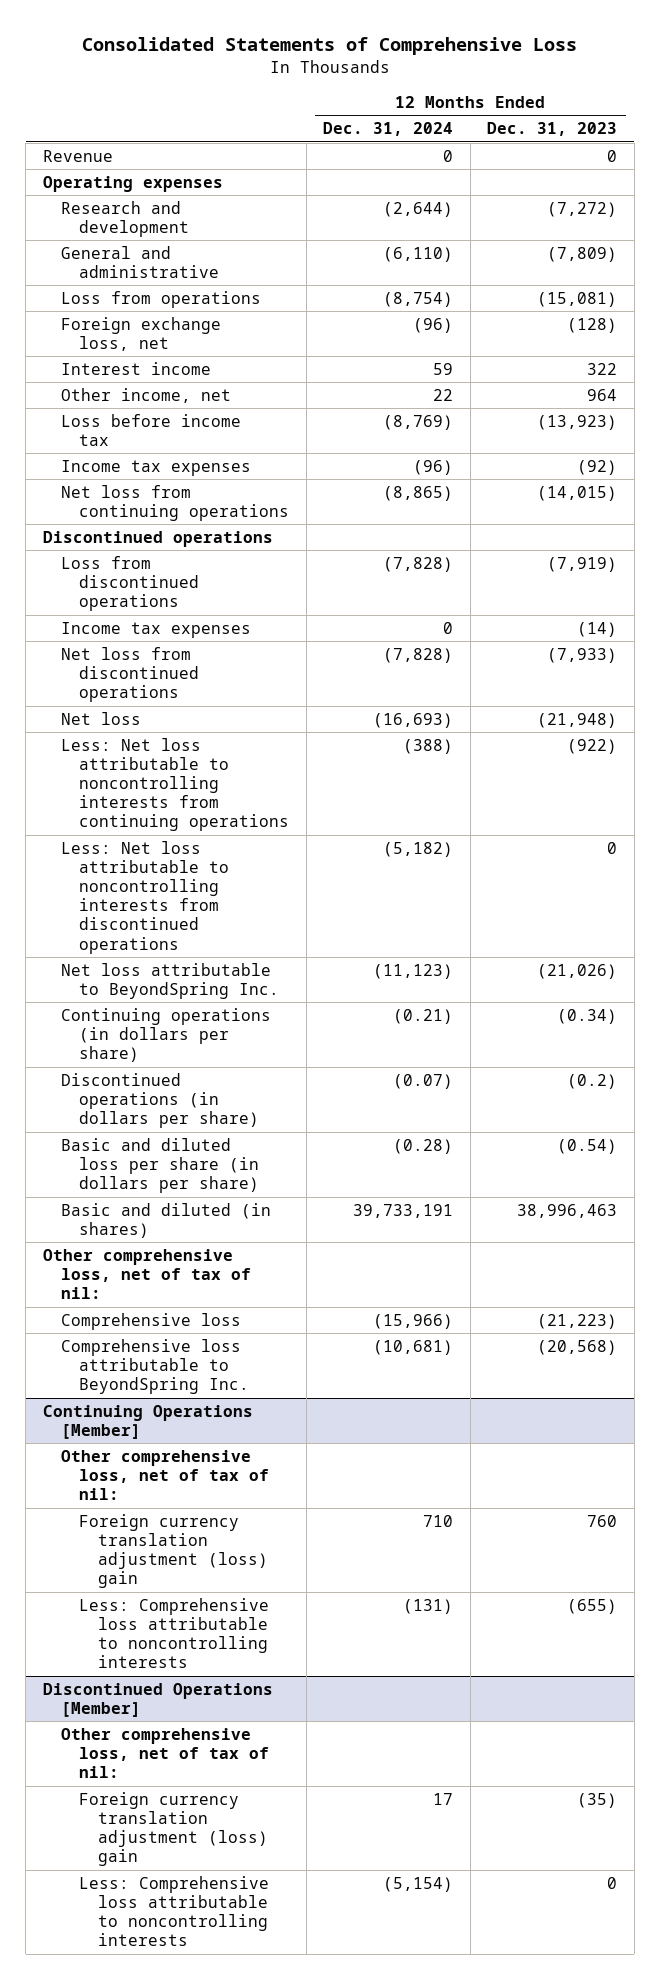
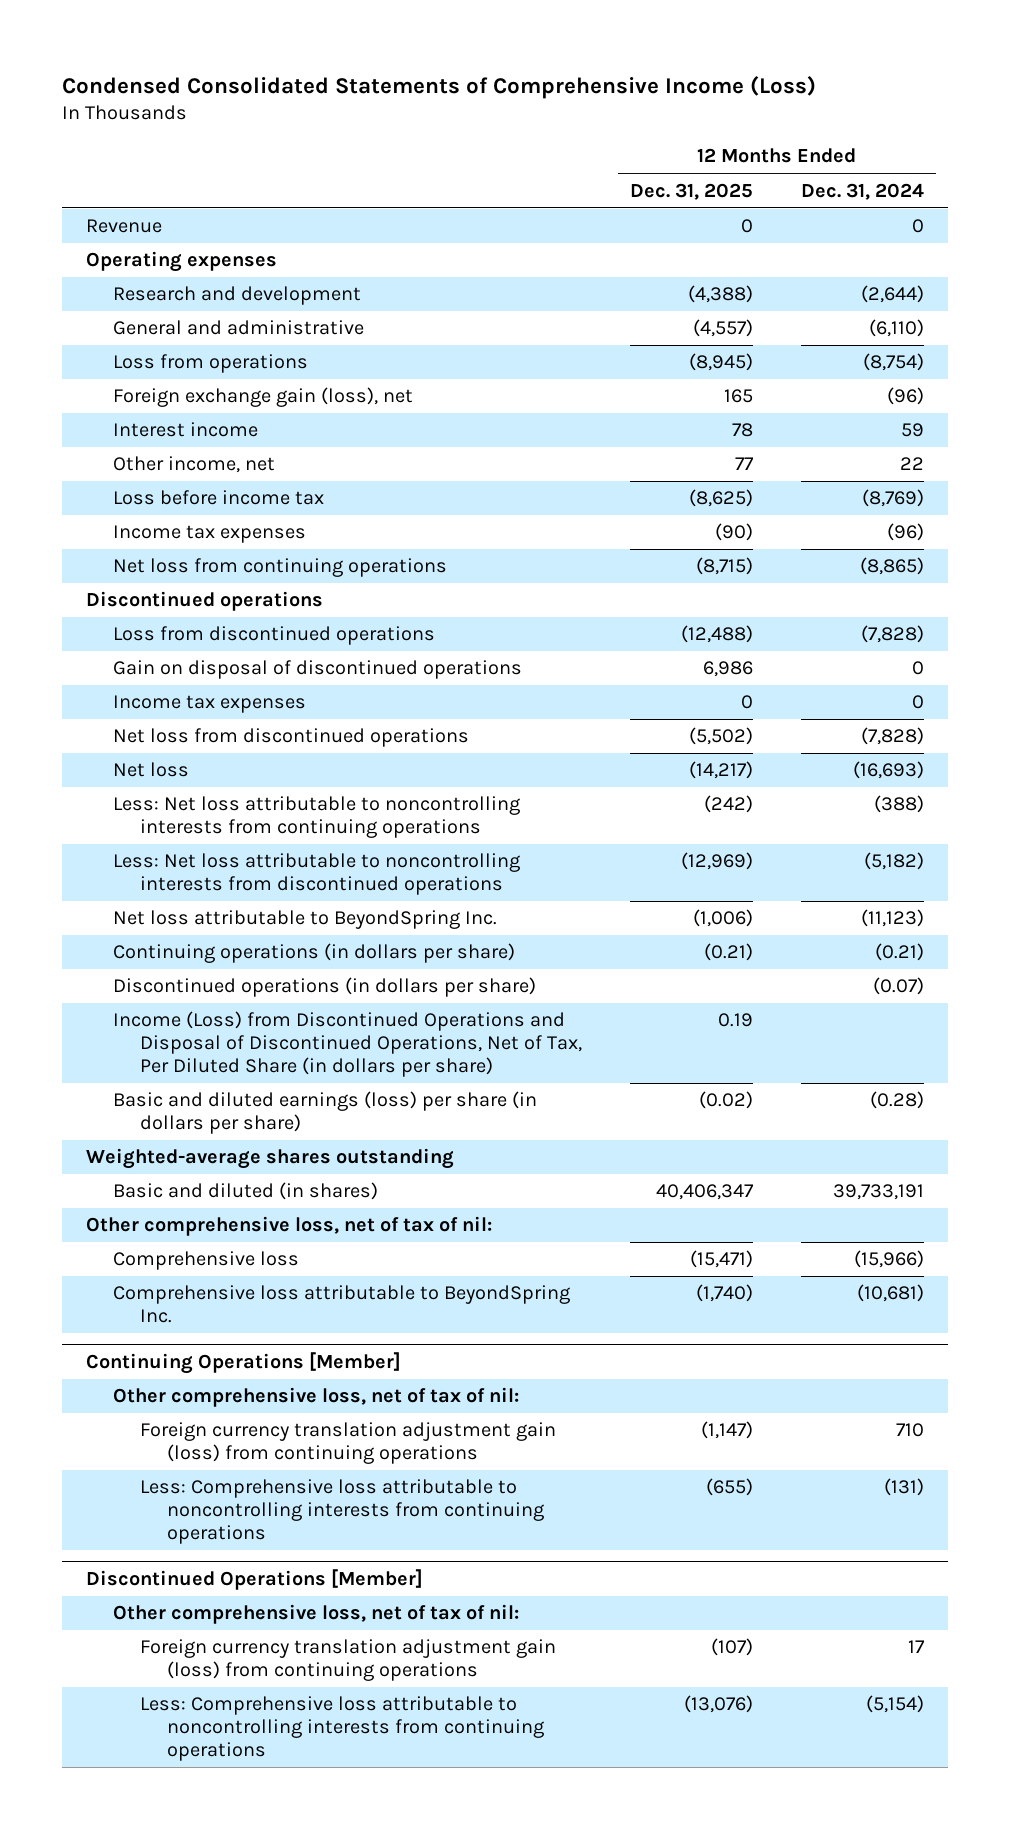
[82,37,578,56] Consolidated Statements of Comprehensive Loss -> [61,75,816,99] Condensed Consolidated Statements of Comprehensive Income (Loss)
[487,122,618,137] Dec. 31, 2023 -> none
none -> [629,182,753,200] Dec. 31, 2025
[61,316,222,352] Foreign exchange loss, net -> [112,387,413,408] Foreign exchange gain (loss), net
none -> [112,660,522,680] Gain on disposal of discontinued operations
none -> [112,1011,582,1078] Income (Loss) from Discontinued Operations and Disposal of Discontinued Operations, Net of Tax, Per Diluted Share (in dollars per share)
[61,1137,260,1194] Basic and diluted loss per share (in dollars per share) -> [112,1091,537,1135] Basic and diluted earnings (loss) per share (in dollars per share)
none -> [85,1148,454,1170] Weighted-average shares outstanding
[79,1513,268,1589] Foreign currency translation adjustment (loss) gain -> [139,1422,556,1465] Foreign currency translation adjustment gain (loss) from continuing operations
[79,1597,270,1669] Less: Comprehensive loss attributable to noncontrolling interests -> [139,1479,544,1545] Less: Comprehensive loss attributable to noncontrolling interests from continuing operations
[79,1791,268,1867] Foreign currency translation adjustment (loss) gain -> [139,1639,556,1682] Foreign currency translation adjustment gain (loss) from continuing operations
[79,1875,270,1947] Less: Comprehensive loss attributable to noncontrolling interests -> [139,1696,544,1762] Less: Comprehensive loss attributable to noncontrolling interests from continuing operations

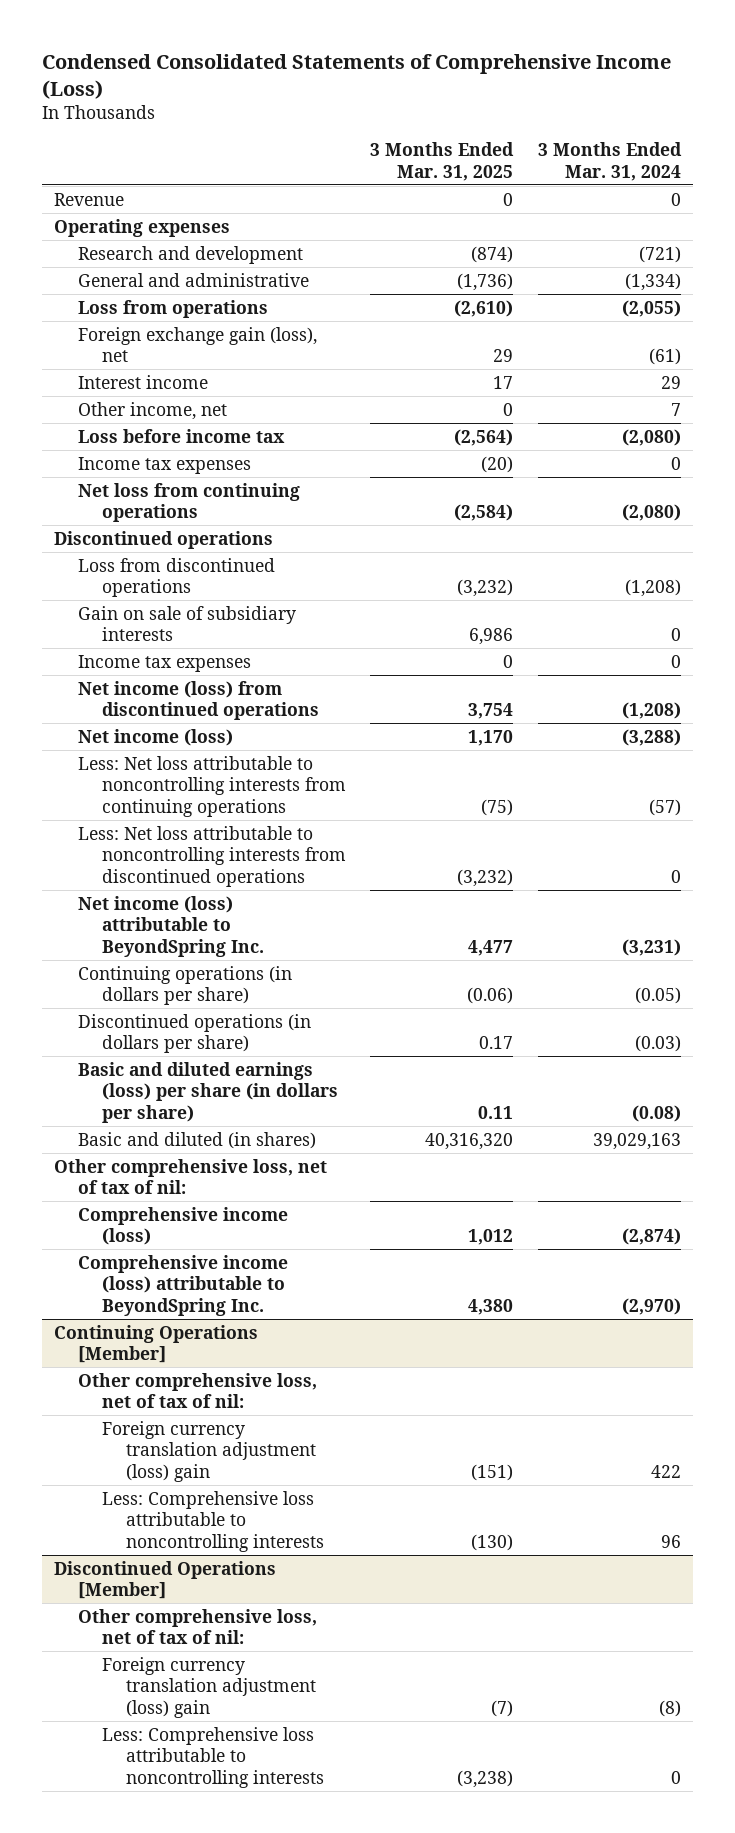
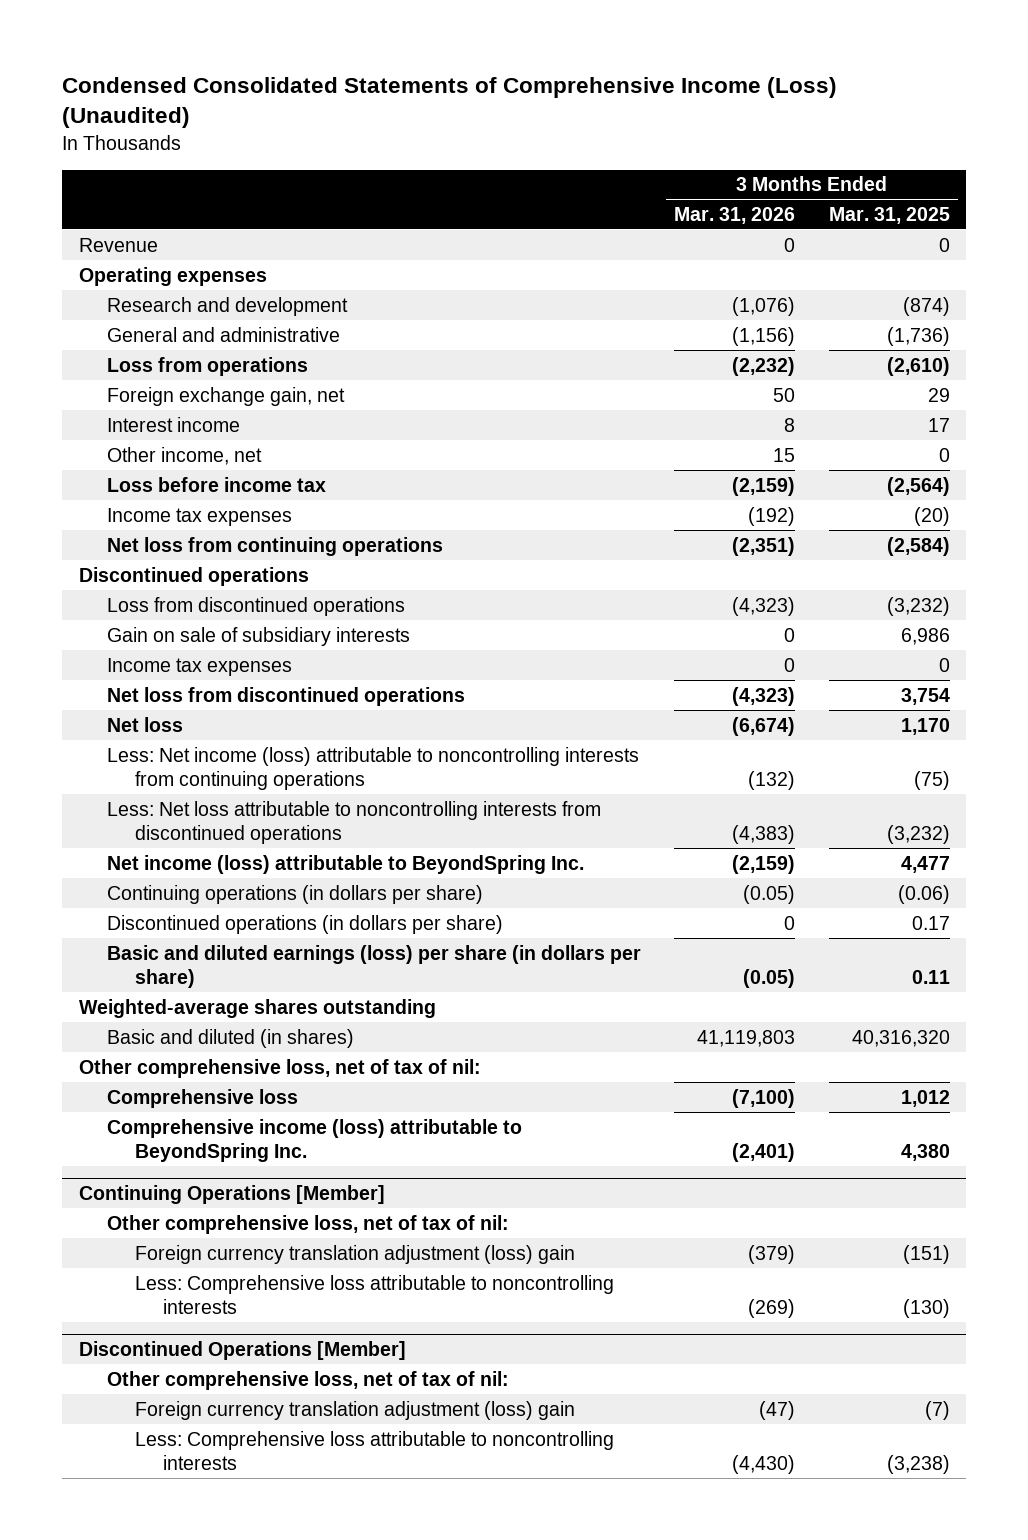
[41,53,671,99] Condensed Consolidated Statements of Comprehensive Income (Loss) -> [61,76,837,129] Condensed Consolidated Statements of Comprehensive Income (Loss) (Unaudited)
[538,142,683,181] 3 Months Ended Mar. 31, 2024 -> none
none -> [674,206,796,224] Mar. 31, 2026
[77,326,317,363] Foreign exchange gain (loss), net -> [106,386,345,406] Foreign exchange gain, net
[77,680,319,721] Net income (loss) from discontinued operations -> [106,686,465,706] Net loss from discontinued operations
[77,728,233,746] Net income (loss) -> [106,716,183,732] Net loss
[77,755,346,817] Less: Net loss attributable to noncontrolling interests from continuing operations -> [106,746,639,790] Less: Net income (loss) attributable to noncontrolling interests from continuing operations
none -> [78,998,436,1018] Weighted-average shares outstanding
[77,1206,288,1246] Comprehensive income (loss) -> [106,1088,298,1108] Comprehensive loss

